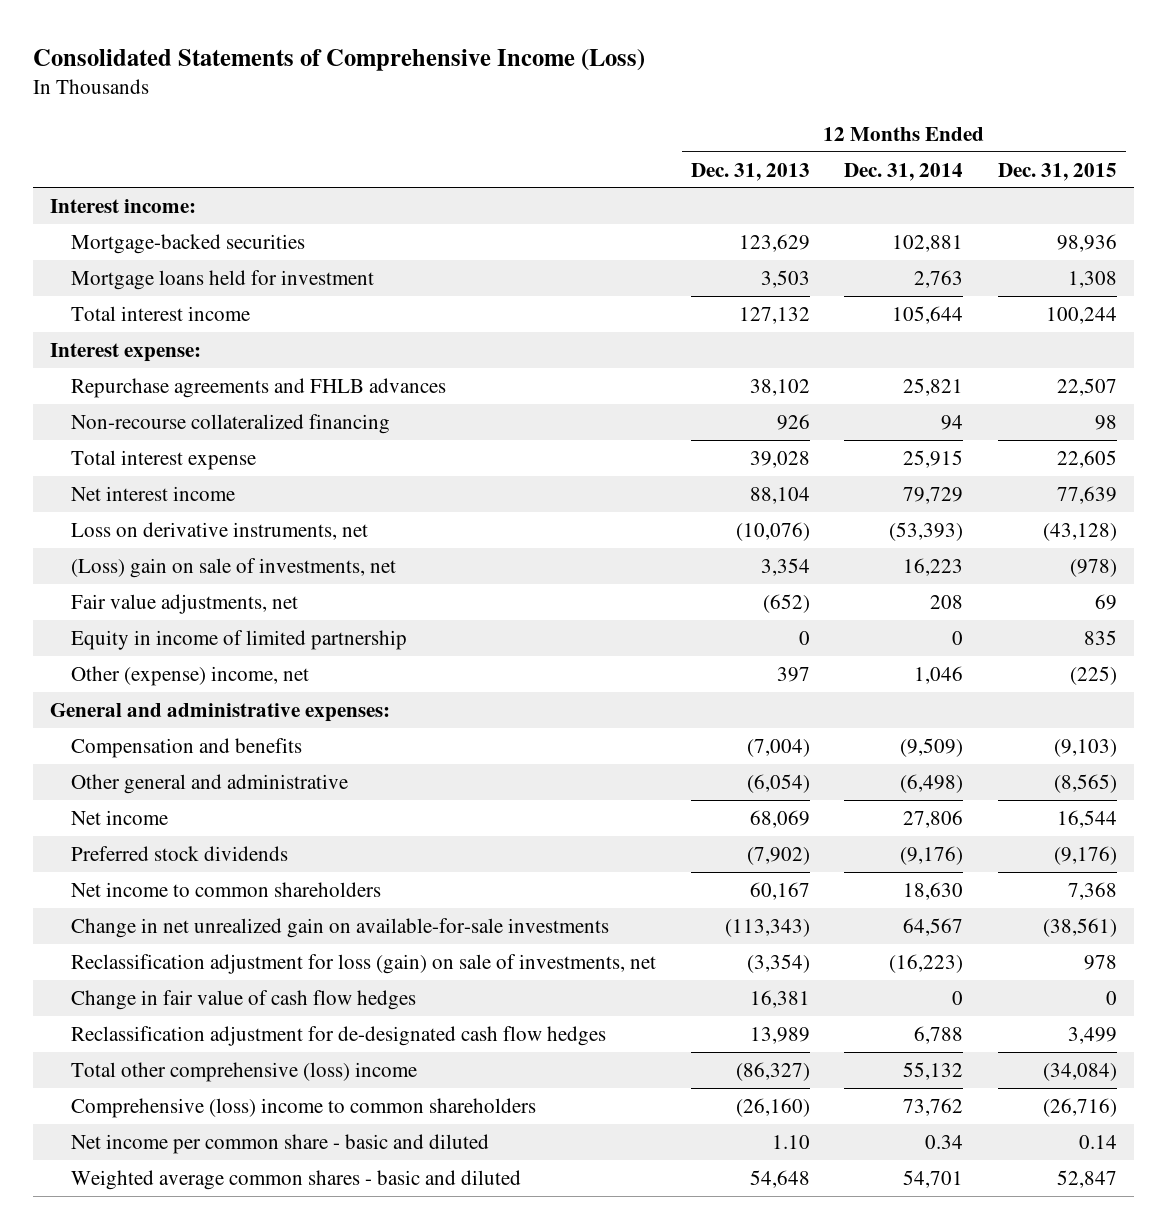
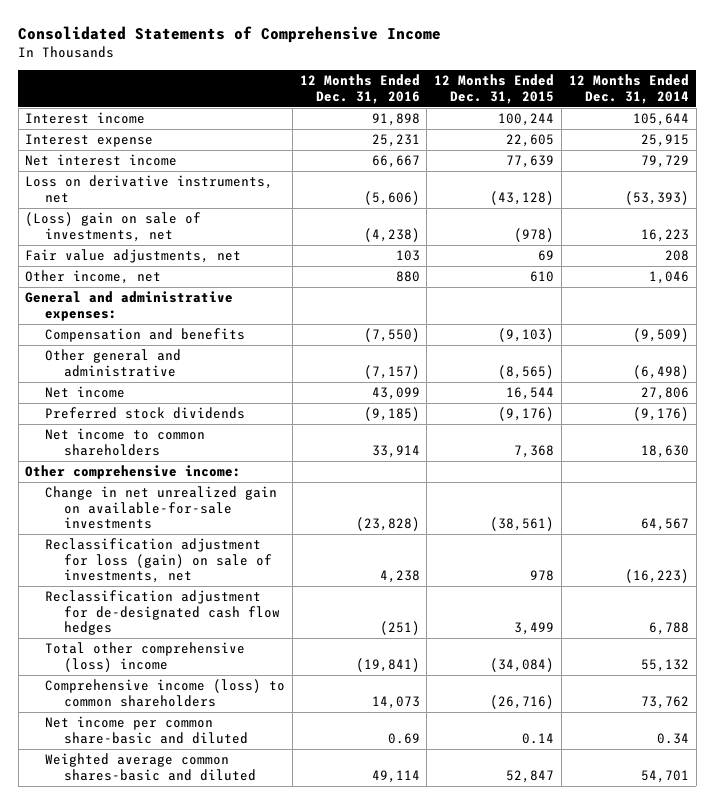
[32,48,645,71] Consolidated Statements of Comprehensive Income (Loss) -> [18,25,442,43] Consolidated Statements of Comprehensive Income
[690,162,810,181] Dec. 31, 2013 -> none
none -> [299,74,420,104] 12 Months Ended Dec. 31, 2016
[50,198,197,213] Interest income: -> none
[70,233,305,254] Mortgage-backed securities -> none
[70,269,374,290] Mortgage loans held for investment -> none
[50,342,202,362] Interest expense: -> none
[70,377,446,398] Repurchase agreements and FHLB advances -> none
[70,413,390,434] Non-recourse collateralized financing -> none
[70,305,250,321] Total interest income -> [25,112,146,125] Interest income
[70,449,256,470] Total interest expense -> [25,134,154,148] Interest expense
[70,629,407,650] Equity in income of limited partnership -> none
[70,665,309,686] Other (expense) income, net -> [25,270,162,285] Other income, net
[1070,665,1118,685] (225) -> [530,271,555,283] 610
none -> [25,465,242,480] Other comprehensive income:
[70,989,416,1010] Change in fair value of cash flow hedges -> none
[70,1097,536,1118] Comprehensive (loss) income to common shareholders -> [44,679,285,707] Comprehensive income (loss) to common shareholders
[70,1133,489,1154] Net income per common share - basic and diluted -> [44,716,249,744] Net income per common share-basic and diluted
[70,1169,521,1190] Weighted average common shares - basic and diluted -> [44,753,257,781] Weighted average common shares-basic and diluted

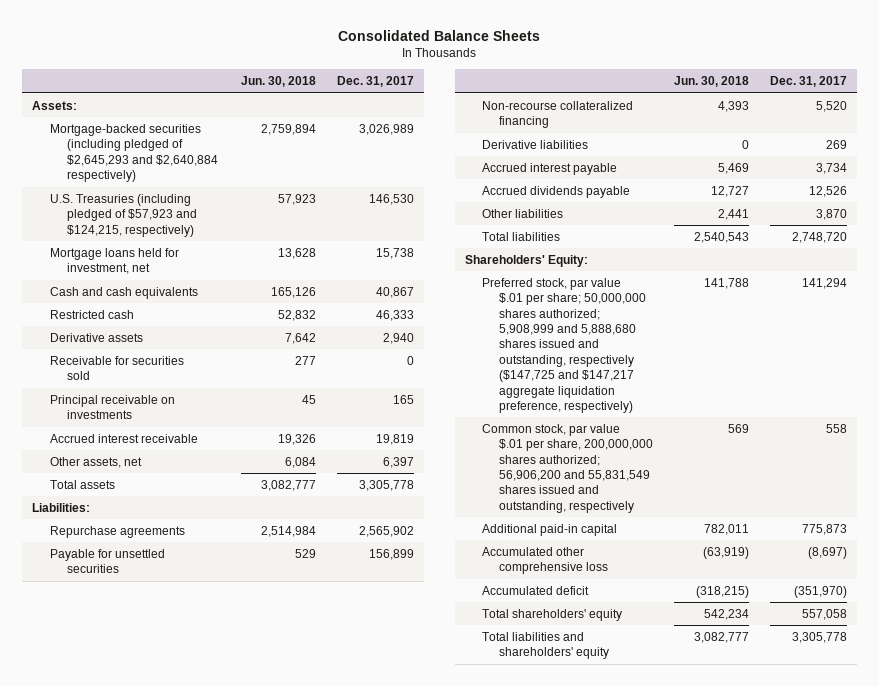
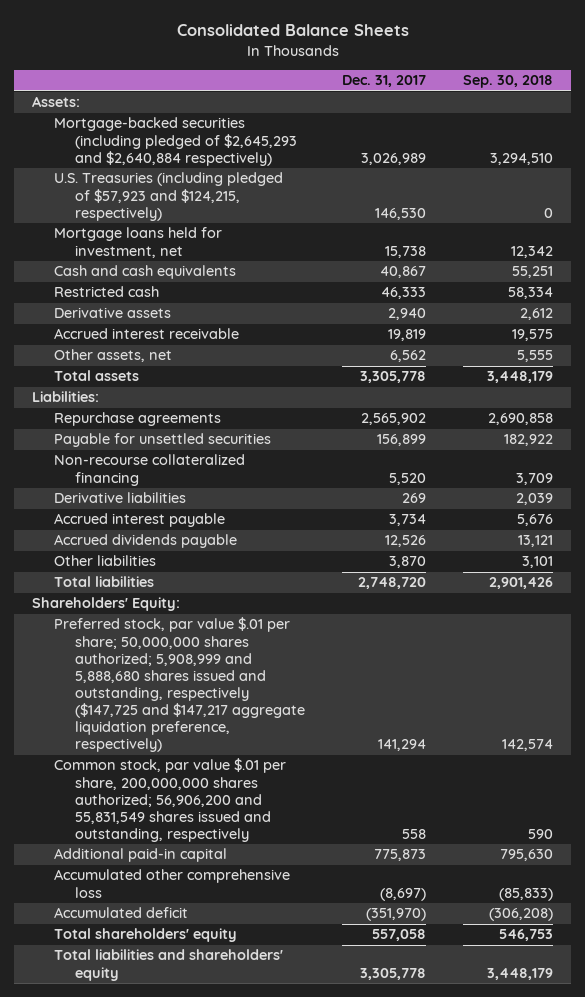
[241,76,317,88] Jun. 30, 2018 -> none
none -> [462,75,553,89] Sep. 30, 2018
[49,355,184,381] Receivable for securities sold -> none
[49,394,175,420] Principal receivable on investments -> none
[383,456,415,468] 6,397 -> [389,350,426,363] 6,562

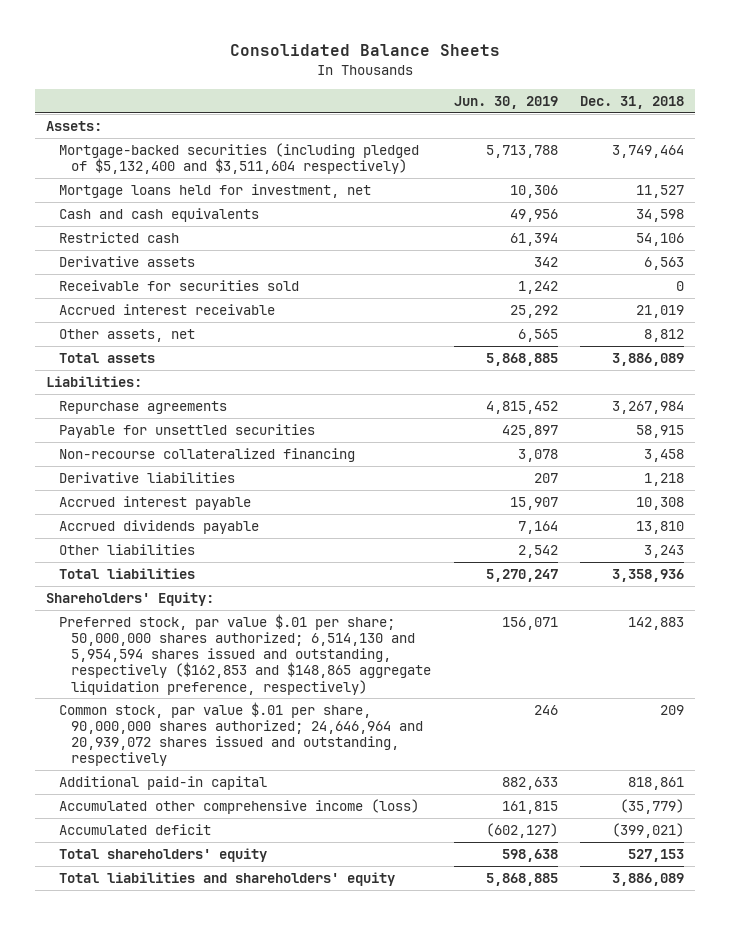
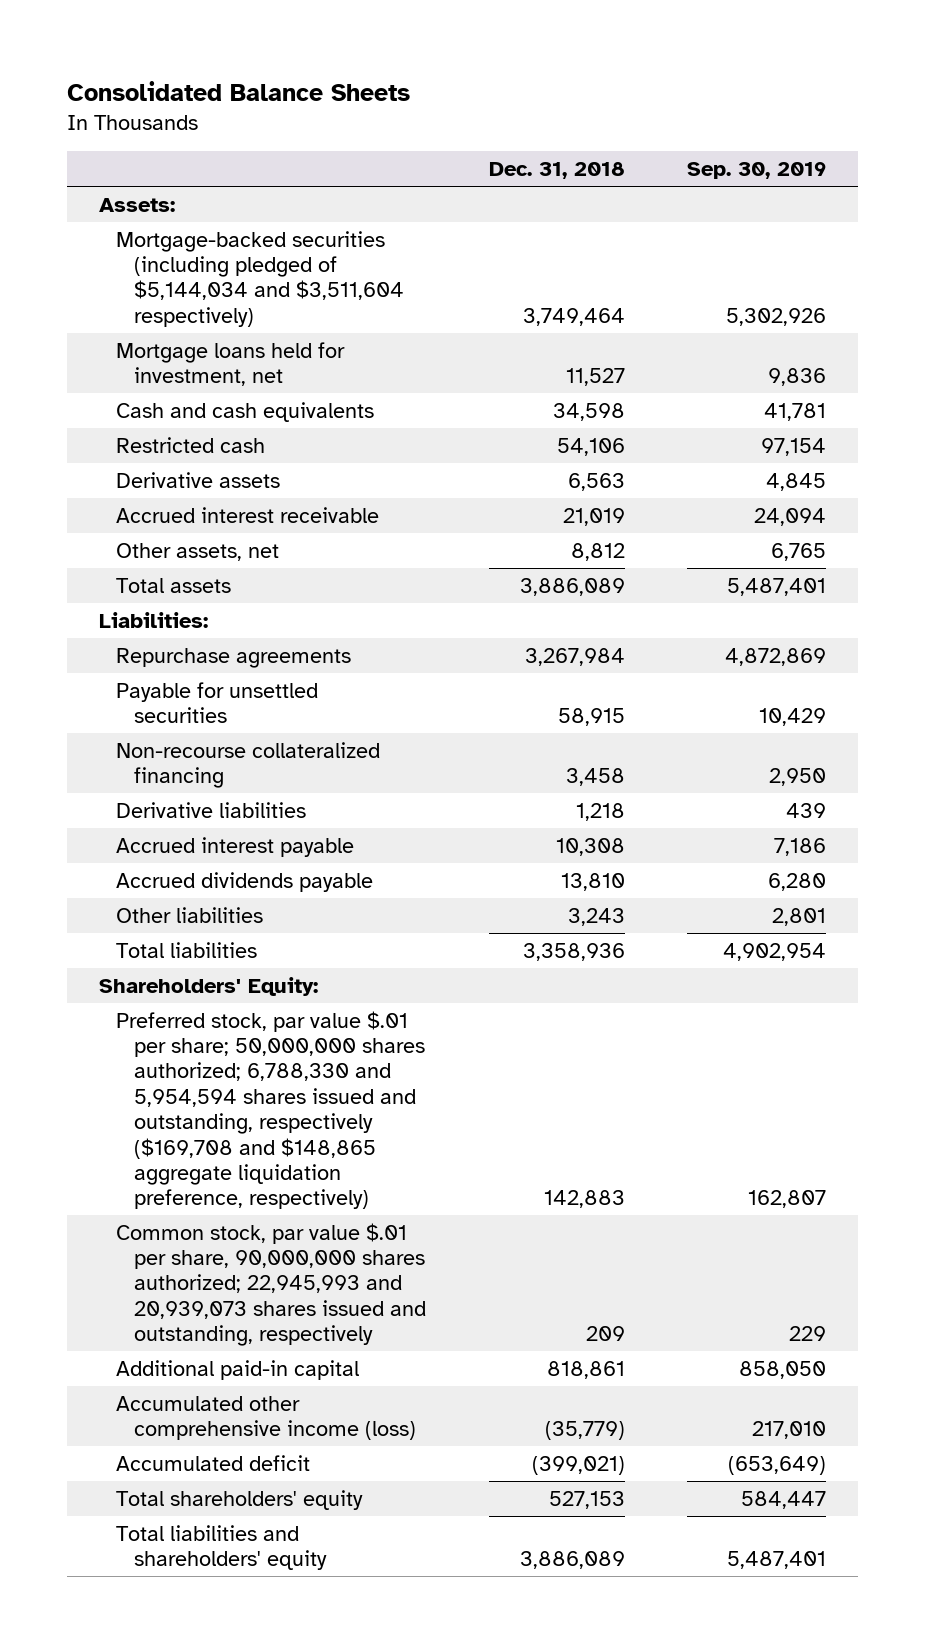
[453,95,558,109] Jun. 30, 2019 -> none
none -> [687,162,827,180] Sep. 30, 2019
[58,143,419,175] Mortgage-backed securities (including pledged of $5,132,400 and $3,511,604 respectively) -> [116,230,404,327] Mortgage-backed securities (including pledged of $5,144,034 and $3,511,604 respectively)
[58,280,299,292] Receivable for securities sold -> none
[58,614,432,695] Preferred stock, par value $.01 per share; 50,000,000 shares authorized; 6,514,130 and 5,954,594 shares issued and outstanding, respectively ($162,853 and $148,865 aggregate liquidation preference, respectively) -> [116,1010,425,1210] Preferred stock, par value $.01 per share; 50,000,000 shares authorized; 6,788,330 and 5,954,594 shares issued and outstanding, respectively ($169,708 and $148,865 aggregate liquidation preference, respectively)
[58,702,424,767] Common stock, par value $.01 per share, 90,000,000 shares authorized; 24,646,964 and 20,939,072 shares issued and outstanding, respectively -> [116,1222,426,1347] Common stock, par value $.01 per share, 90,000,000 shares authorized; 22,945,993 and 20,939,073 shares issued and outstanding, respectively

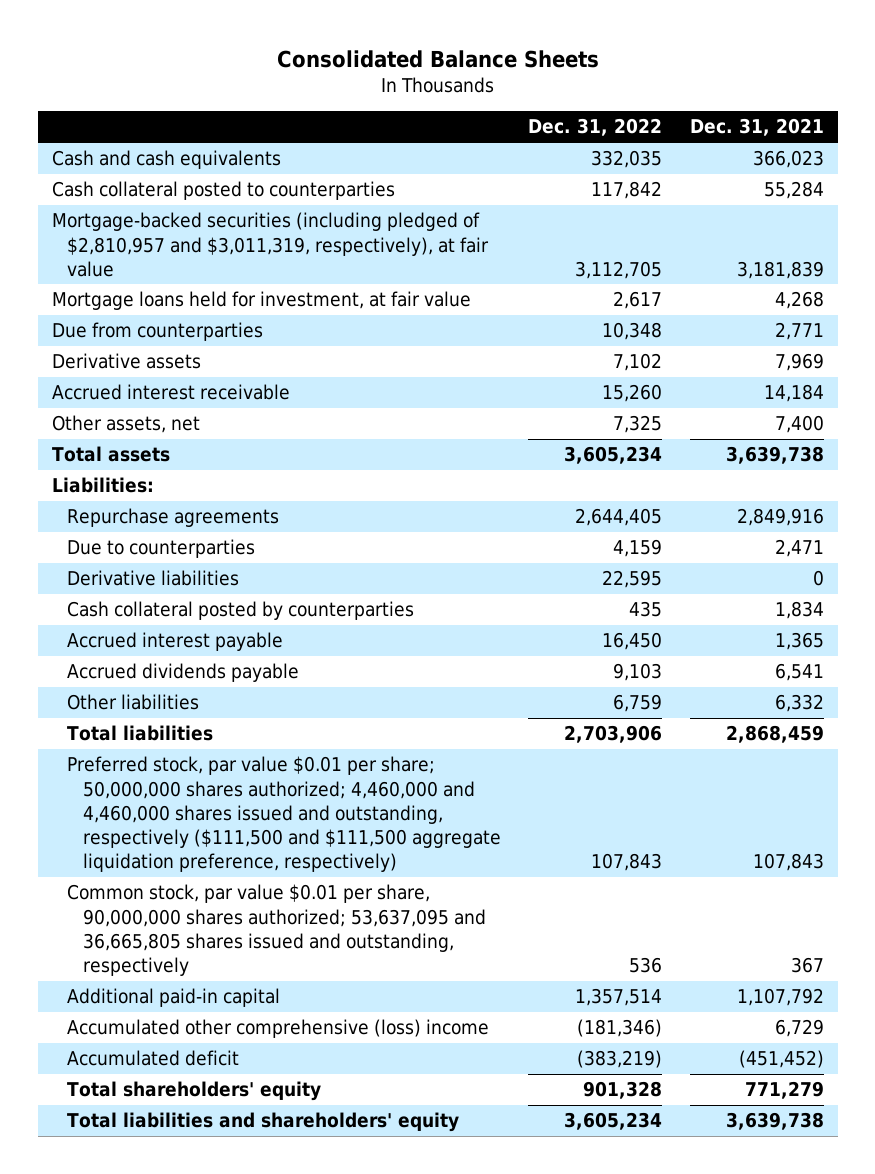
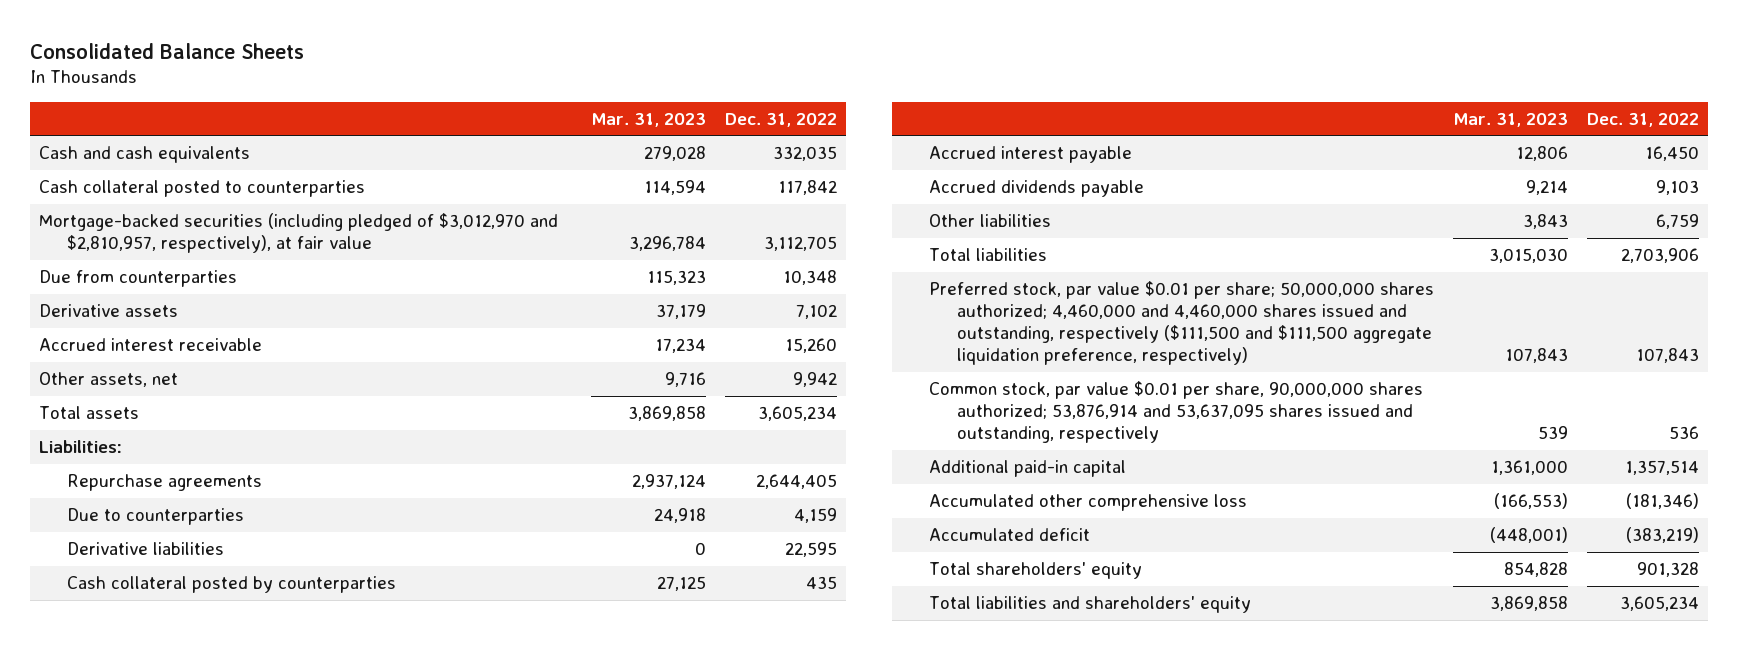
[689,118,824,137] Dec. 31, 2021 -> none
none -> [590,112,706,127] Mar. 31, 2023
[51,291,471,311] Mortgage loans held for investment, at fair value -> none
[51,212,490,277] Mortgage-backed securities (including pledged of $2,810,957 and $3,011,319, respectively), at fair value -> [39,213,559,254] Mortgage-backed securities (including pledged of $3,012,970 and $2,810,957, respectively), at fair value
[613,415,663,434] 7,325 -> [792,372,837,388] 9,942
[67,884,486,976] Common stock, par value $0.01 per share, 90,000,000 shares authorized; 53,637,095 and 36,665,805 shares issued and outstanding, respectively -> [928,381,1423,444] Common stock, par value $0.01 per share, 90,000,000 shares authorized; 53,876,914 and 53,637,095 shares issued and outstanding, respectively
[67,1019,490,1039] Accumulated other comprehensive (loss) income -> [928,494,1247,512] Accumulated other comprehensive loss

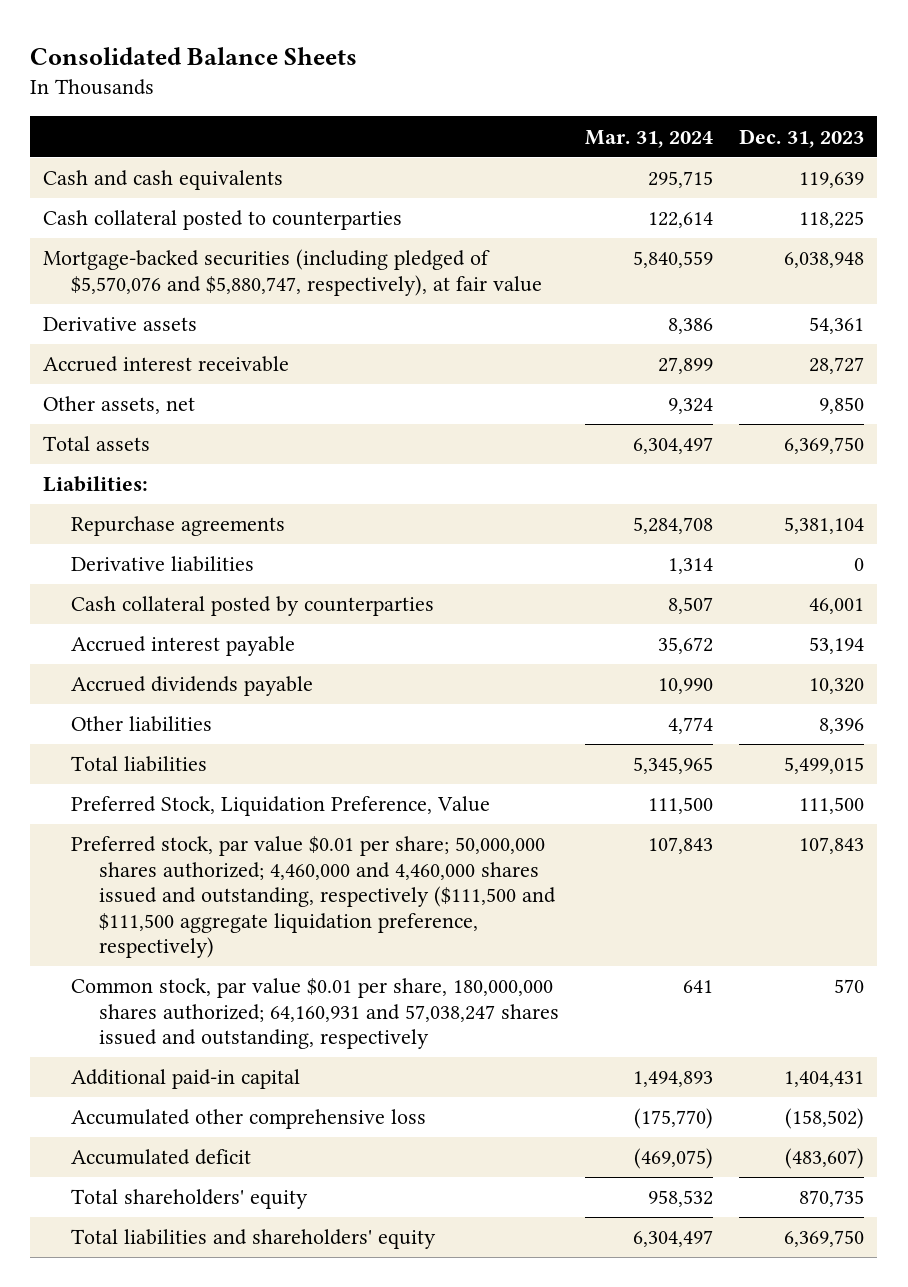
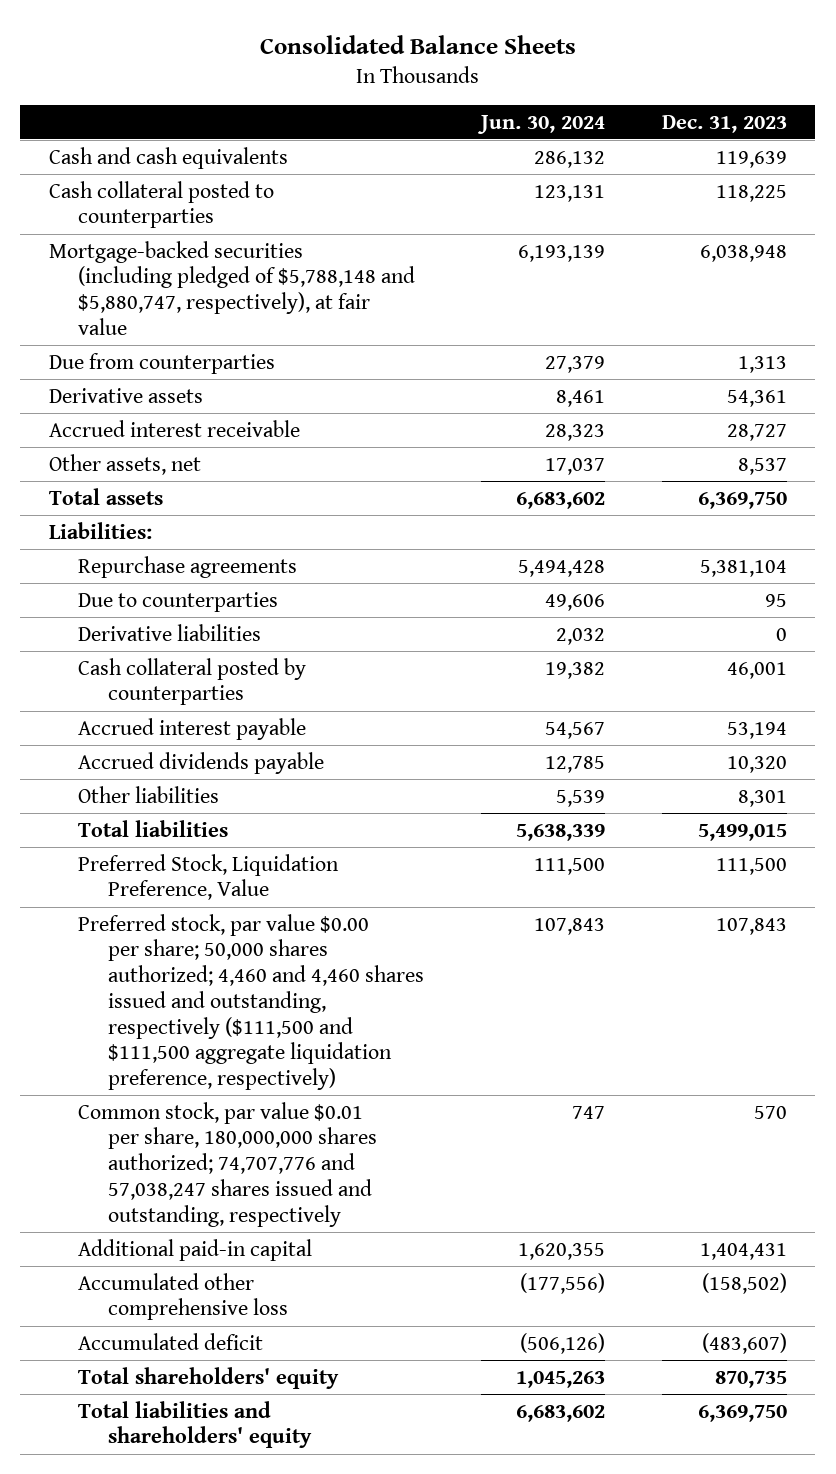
[585,129,714,148] Mar. 31, 2024 -> none
none -> [476,114,605,134] Jun. 30, 2024
[43,249,543,296] Mortgage-backed securities (including pledged of $5,570,076 and $5,880,747, respectively), at fair value -> [48,240,416,335] Mortgage-backed securities (including pledged of $5,788,148 and $5,880,747, respectively), at fair value
none -> [48,352,275,374] Due from counterparties
[819,397,865,415] 9,850 -> [737,457,787,475] 8,537
none -> [78,591,279,612] Due to counterparties
[819,718,865,735] 8,396 -> [737,789,787,807] 8,301
[71,836,556,959] Preferred stock, par value $0.01 per share; 50,000,000 shares authorized; 4,460,000 and 4,460,000 shares issued and outstanding, respectively ($111,500 and $111,500 aggregate liquidation preference, respectively) -> [78,913,424,1091] Preferred stock, par value $0.00 per share; 50,000 shares authorized; 4,460 and 4,460 shares issued and outstanding, respectively ($111,500 and $111,500 aggregate liquidation preference, respectively)
[71,978,559,1050] Common stock, par value $0.01 per share, 180,000,000 shares authorized; 64,160,931 and 57,038,247 shares issued and outstanding, respectively -> [78,1101,377,1227] Common stock, par value $0.01 per share, 180,000,000 shares authorized; 74,707,776 and 57,038,247 shares issued and outstanding, respectively

